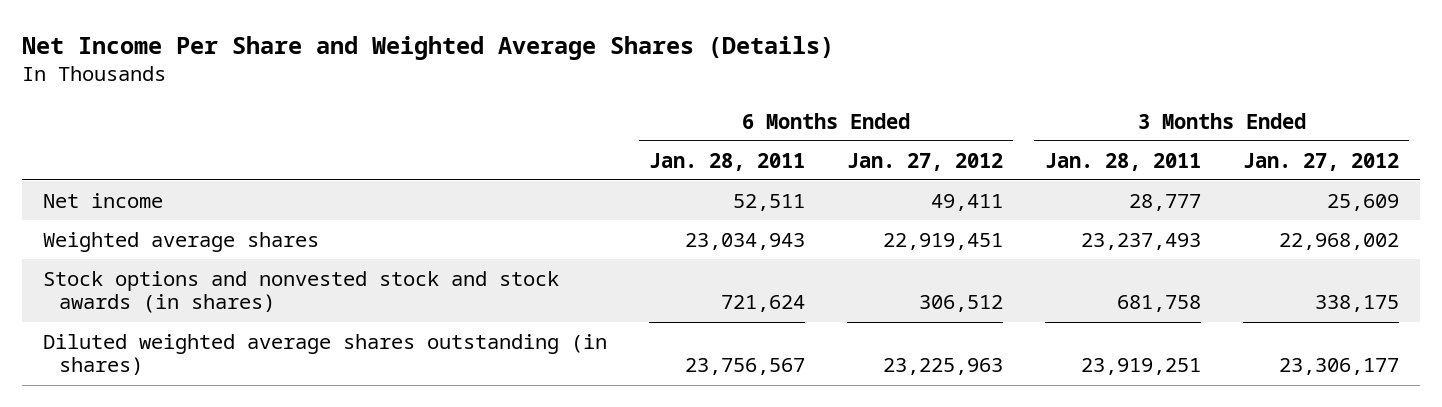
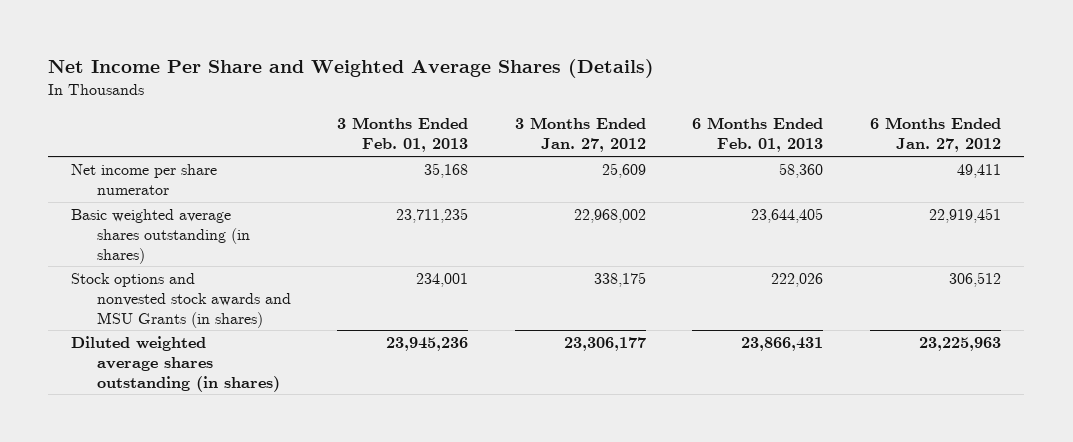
[649,152,806,171] Jan. 28, 2011 -> none
[1044,152,1201,171] Jan. 28, 2011 -> none
none -> [337,117,469,153] 3 Months Ended Feb. 01, 2013
none -> [692,117,824,153] 6 Months Ended Feb. 01, 2013
[43,192,164,208] Net income -> [71,164,218,195] Net income per share numerator
[43,231,320,252] Weighted average shares -> [71,209,250,264] Basic weighted average shares outstanding (in shares)
[43,270,560,314] Stock options and nonvested stock and stock awards (in shares) -> [71,273,291,328] Stock options and nonvested stock awards and MSU Grants (in shares)

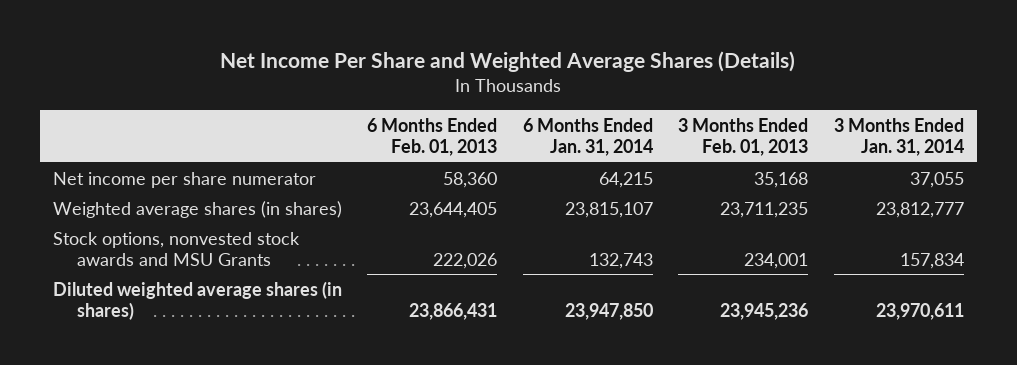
[514,117,646,153] 3 Months Ended Jan. 27, 2012 -> none
[870,117,1002,153] 6 Months Ended Jan. 27, 2012 -> none
none -> [522,117,653,157] 6 Months Ended Jan. 31, 2014
none -> [834,117,965,157] 3 Months Ended Jan. 31, 2014
[71,209,250,264] Basic weighted average shares outstanding (in shares) -> [52,200,342,218] Weighted average shares (in shares)
[71,273,291,328] Stock options and nonvested stock awards and MSU Grants (in shares) -> [52,231,300,266] Stock options, nonvested stock awards and MSU Grants
[71,336,280,392] Diluted weighted average shares outstanding (in shares) -> [52,280,342,320] Diluted weighted average shares (in shares)

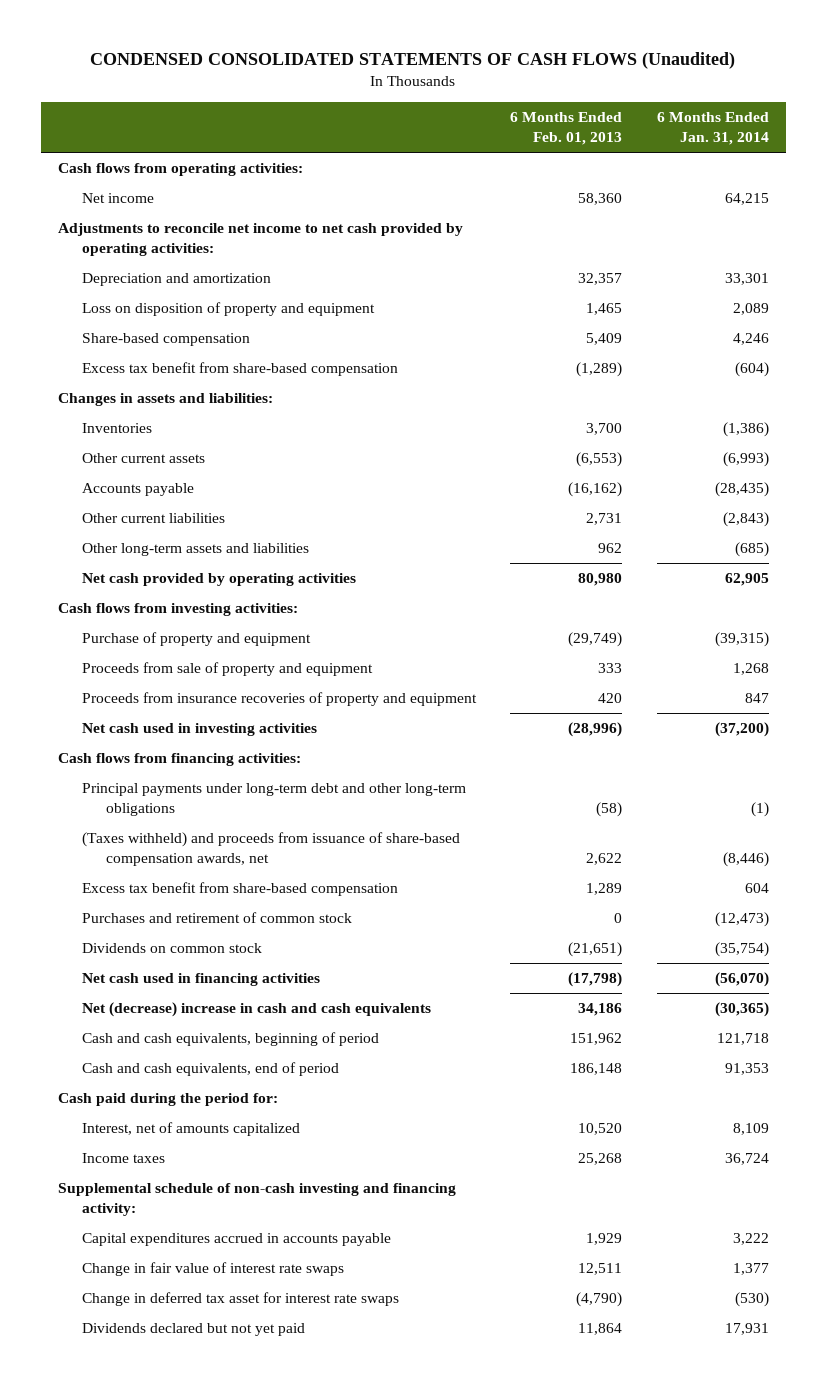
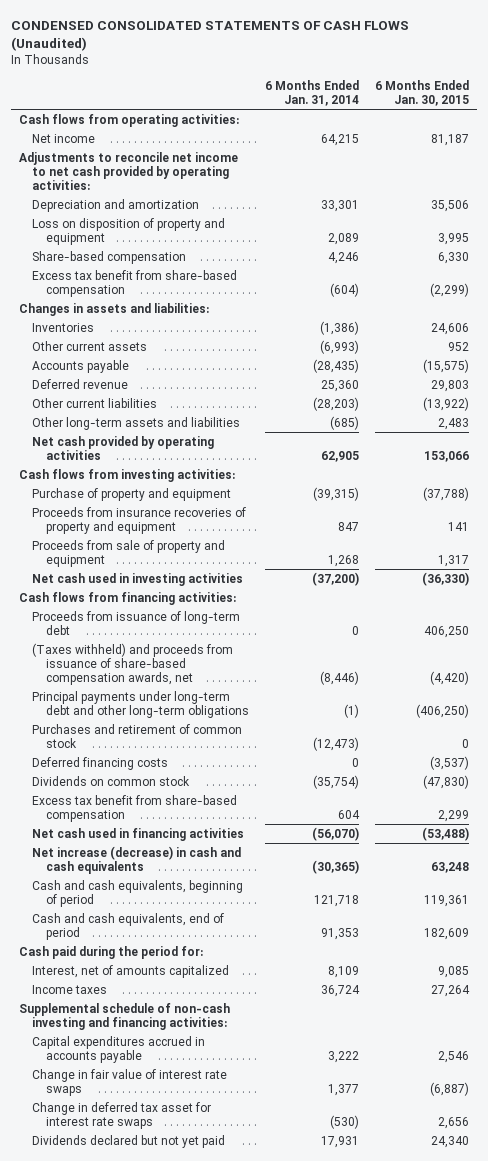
[510,112,623,146] 6 Months Ended Feb. 01, 2013 -> none
none -> [375,79,470,106] 6 Months Ended Jan. 30, 2015
none -> [32,378,129,389] Deferred revenue
[722,512,769,528] (2,843) -> [312,396,359,411] (28,203)
[82,662,374,677] Proceeds from sale of property and equipment -> [32,539,226,567] Proceeds from sale of property and equipment
none -> [32,610,241,635] Proceeds from issuance of long-term debt
[82,783,467,816] Principal payments under long-term debt and other long-term obligations -> [32,690,249,718] Principal payments under long-term debt and other long-term obligations
none -> [32,756,169,770] Deferred financing costs
[82,882,399,897] Excess tax benefit from share-based compensation -> [32,794,238,822] Excess tax benefit from share-based compensation
[82,1002,432,1018] Net (decrease) increase in cash and cash equivalents -> [32,845,242,874] Net increase (decrease) in cash and cash equivalents
[58,1183,457,1216] Supplemental schedule of non-cash investing and financing activity: -> [19,1002,231,1030] Supplemental schedule of non-cash investing and financing activities:

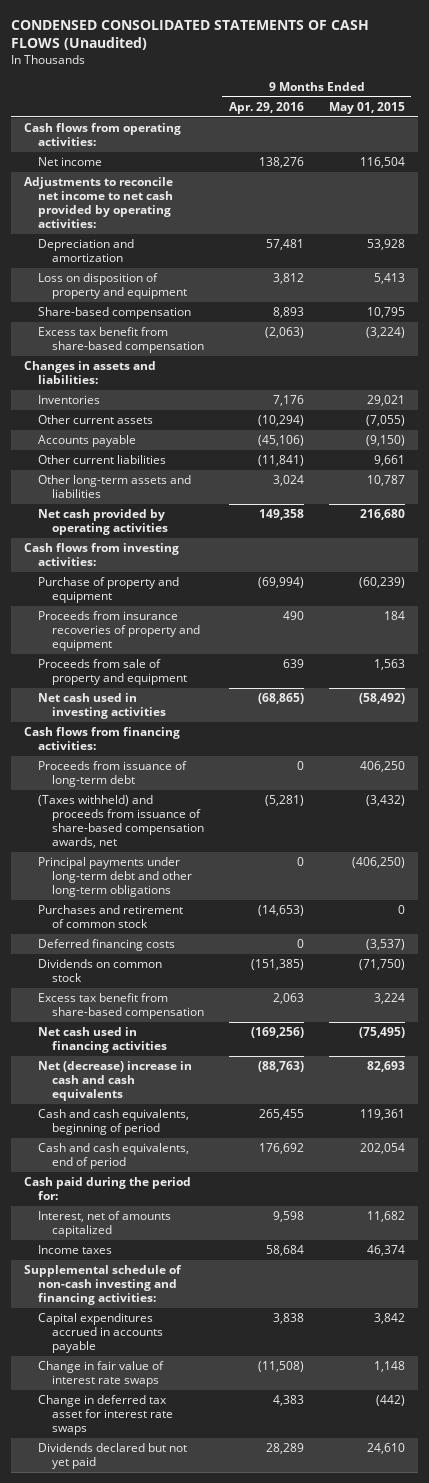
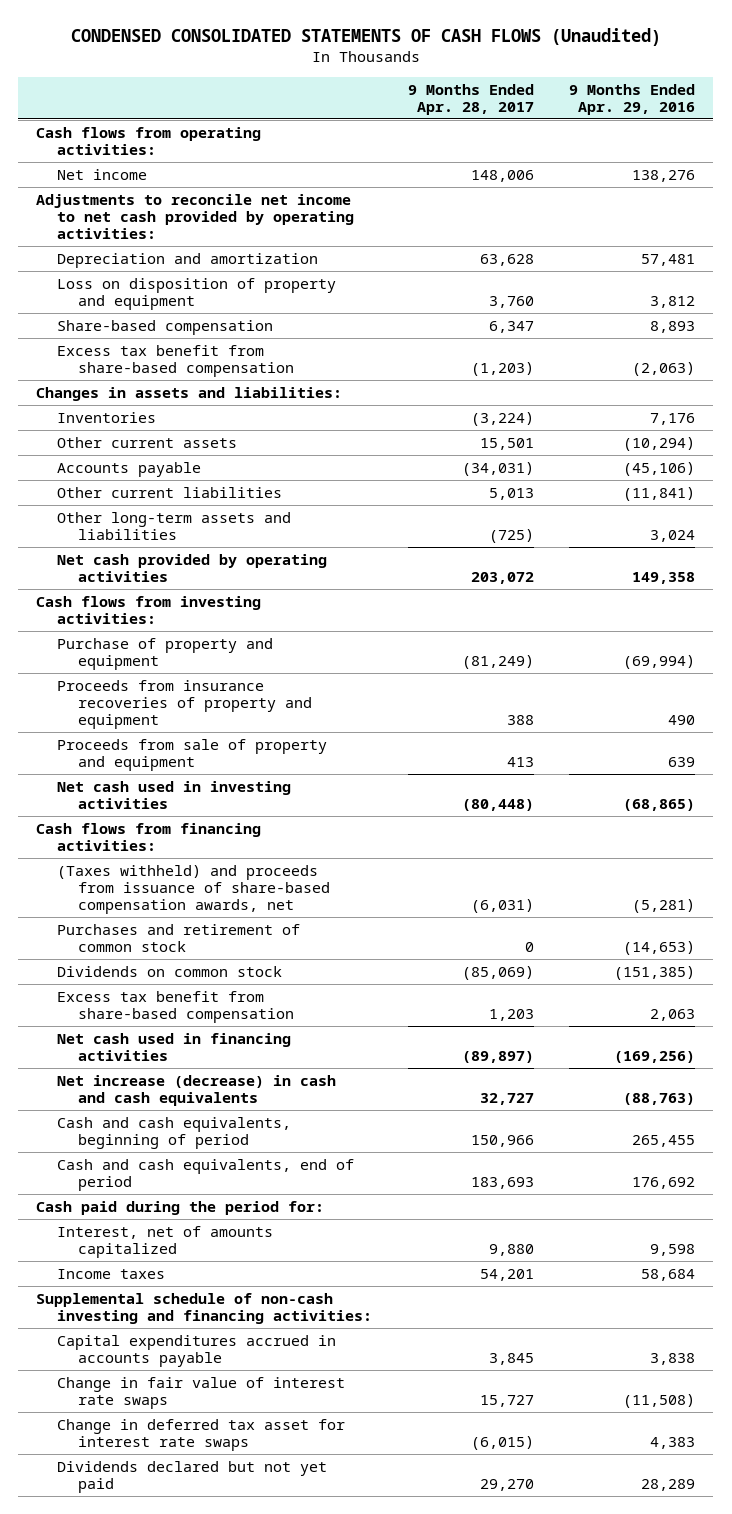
[328,101,405,114] May 01, 2015 -> none
none -> [407,83,534,115] 9 Months Ended Apr. 28, 2017
[37,761,187,788] Proceeds from issuance of long-term debt -> none
[37,857,192,898] Principal payments under long-term debt and other long-term obligations -> none
[37,939,175,952] Deferred financing costs -> none
[37,1061,192,1102] Net (decrease) increase in cash and cash equivalents -> [56,1074,336,1107] Net increase (decrease) in cash and cash equivalents

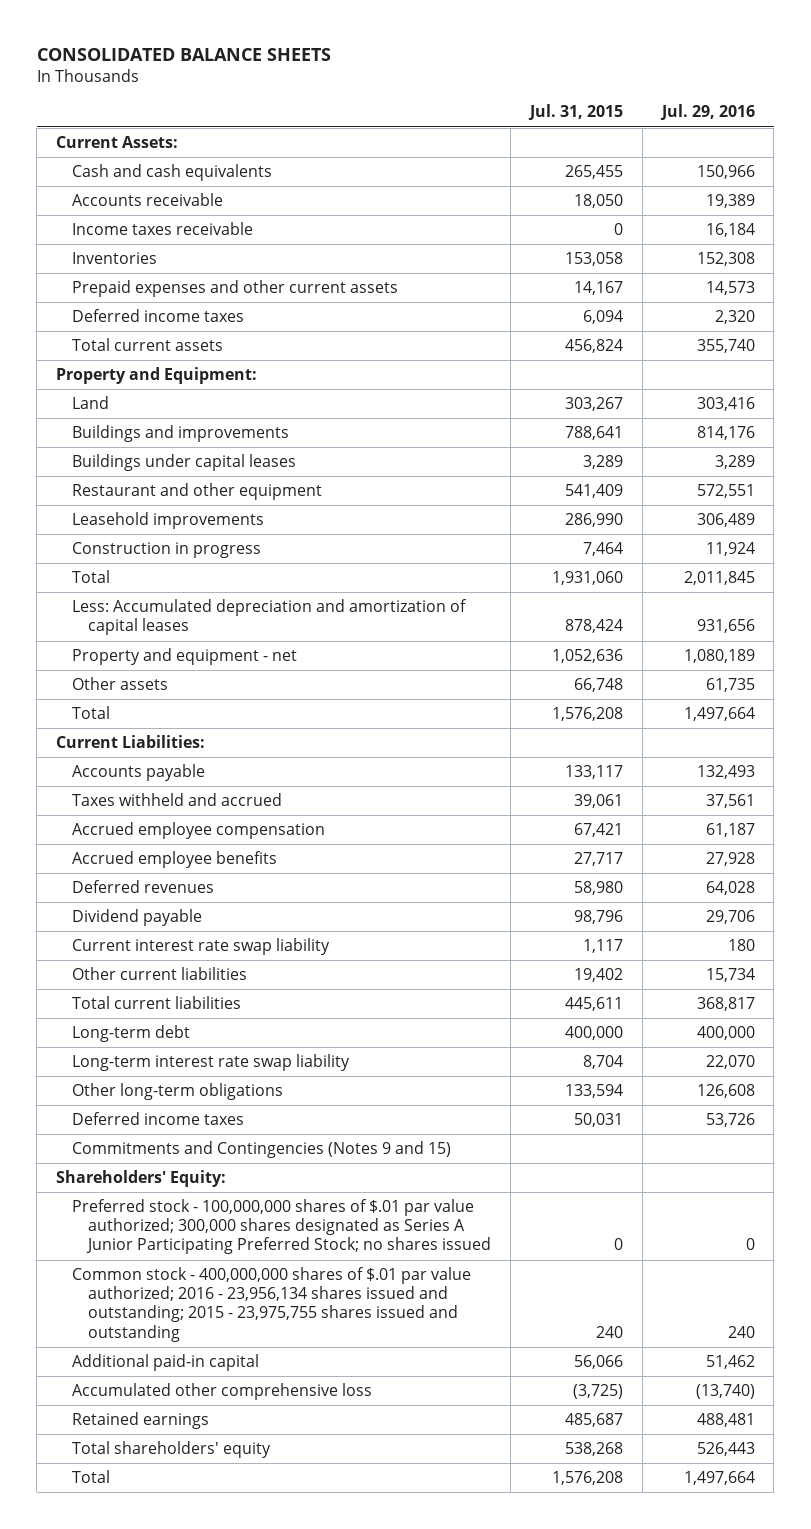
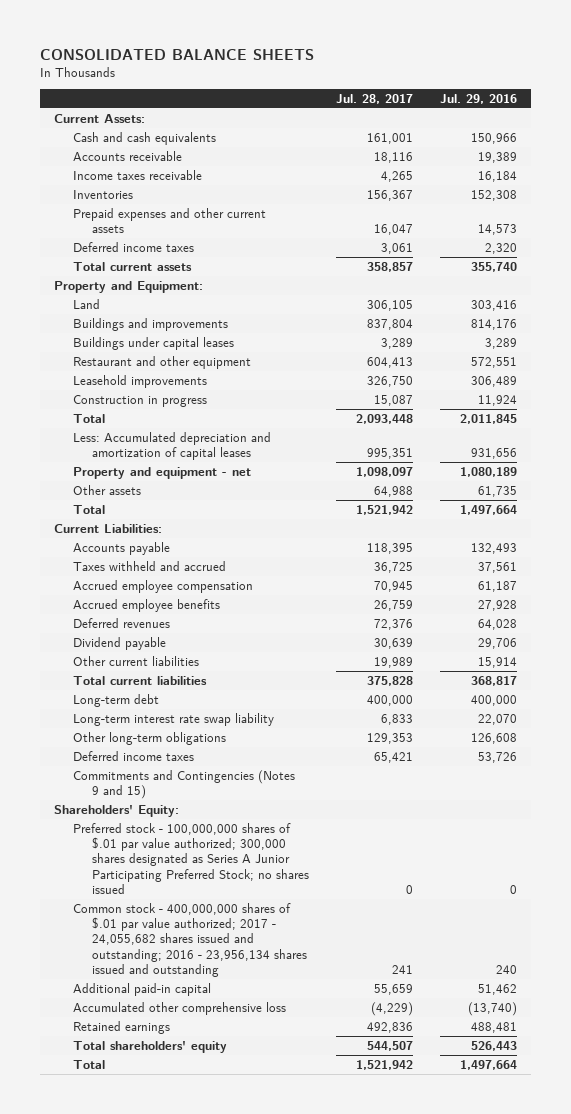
[527,104,623,121] Jul. 31, 2015 -> none
none -> [336,94,414,105] Jul. 28, 2017
[72,938,331,956] Current interest rate swap liability -> none
[705,968,755,983] 15,734 -> [478,656,518,668] 15,914
[72,1267,472,1342] Common stock - 400,000,000 shares of $.01 par value authorized; 2016 - 23,956,134 shares issued and outstanding; 2015 - 23,975,755 shares issued and outstanding -> [73,902,308,978] Common stock - 400,000,000 shares of $.01 par value authorized; 2017 - 24,055,682 shares issued and outstanding; 2016 - 23,956,134 shares issued and outstanding

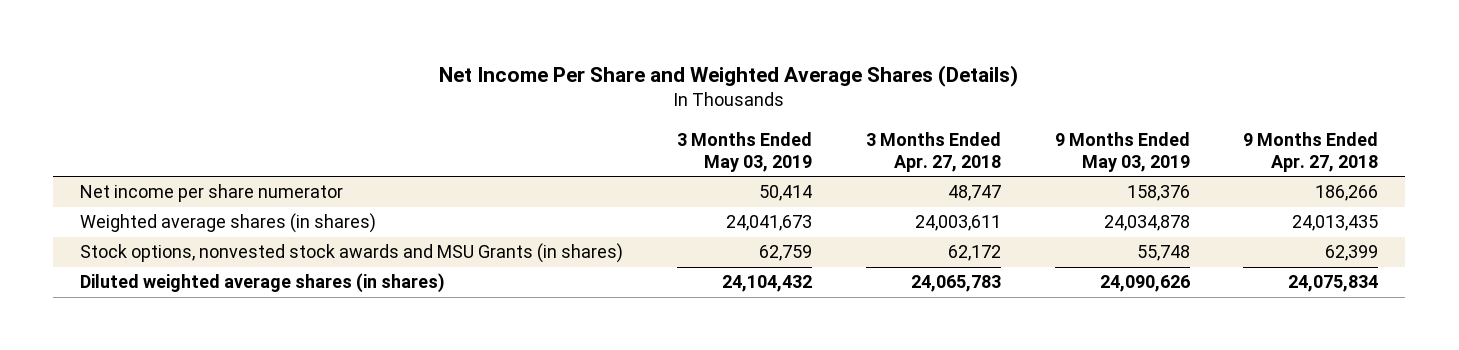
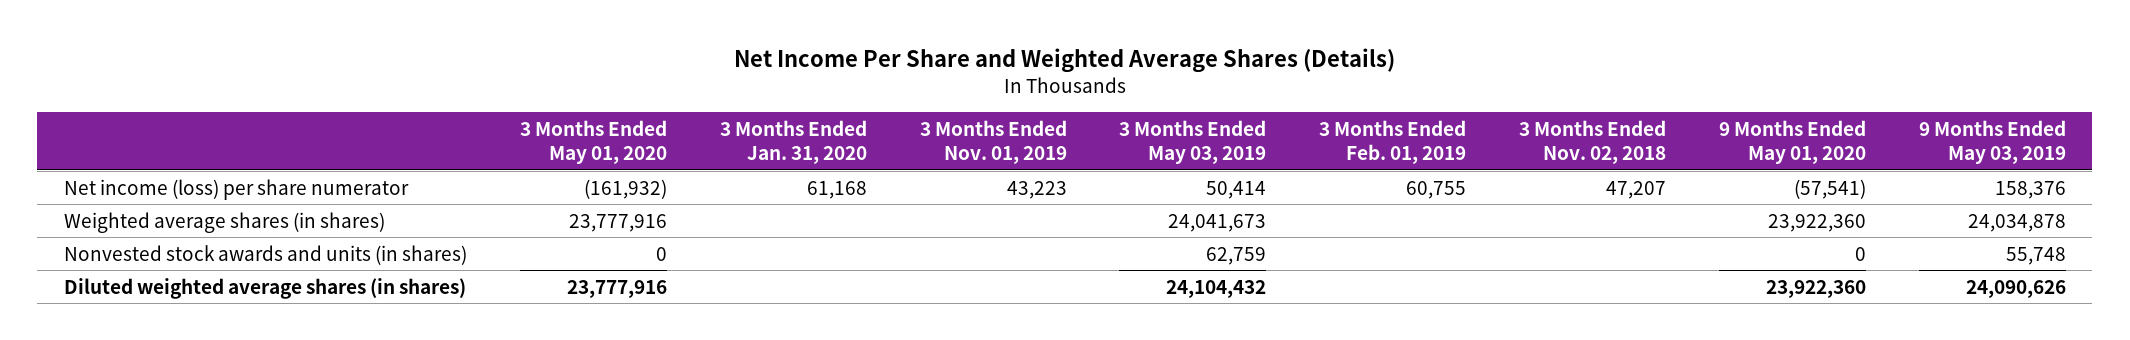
[865,131,1001,172] 3 Months Ended Apr. 27, 2018 -> none
[1243,131,1379,172] 9 Months Ended Apr. 27, 2018 -> none
none -> [519,119,667,165] 3 Months Ended May 01, 2020
none -> [719,119,867,165] 3 Months Ended Jan. 31, 2020
none -> [919,119,1067,165] 3 Months Ended Nov. 01, 2019
none -> [1319,119,1467,165] 3 Months Ended Feb. 01, 2019
none -> [1519,119,1667,165] 3 Months Ended Nov. 02, 2018
none -> [1719,119,1867,165] 9 Months Ended May 01, 2020
[80,184,344,203] Net income per share numerator -> [63,178,409,200] Net income (loss) per share numerator
[80,243,624,264] Stock options, nonvested stock awards and MSU Grants (in shares) -> [63,244,467,265] Nonvested stock awards and units (in shares)

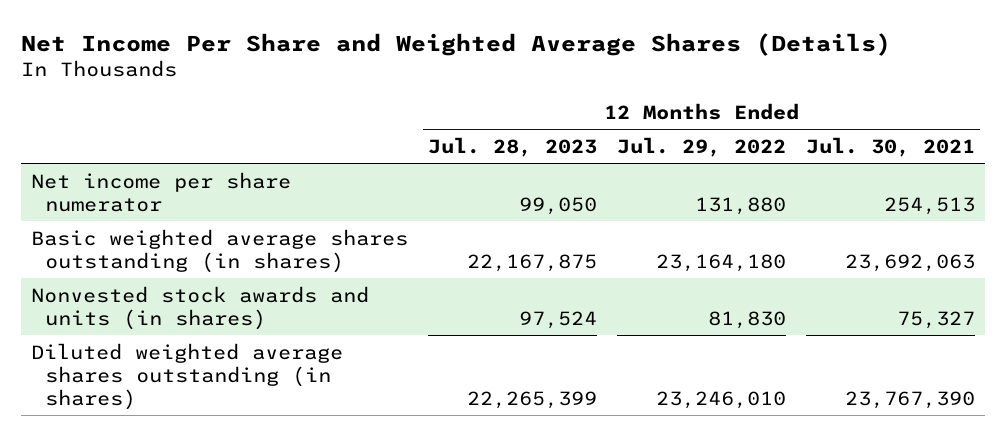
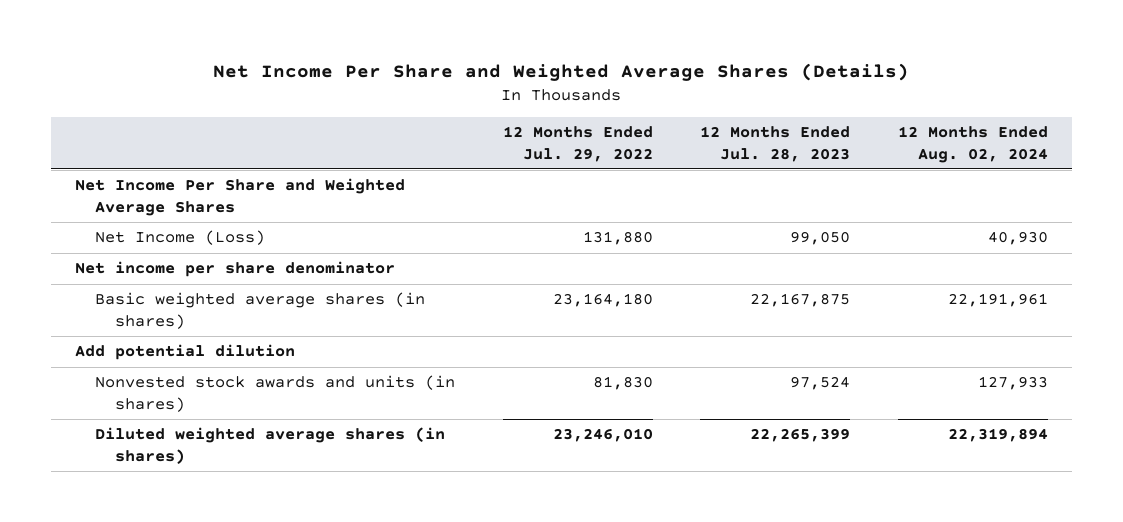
[805,136,975,157] Jul. 30, 2021 -> none
none -> [898,126,1049,163] 12 Months Ended Aug. 02, 2024
none -> [74,178,405,216] Net Income Per Share and Weighted Average Shares
[31,171,292,212] Net income per share numerator -> [94,230,265,246] Net Income (Loss)
none -> [74,261,395,278] Net income per share denominator
[31,228,409,273] Basic weighted average shares outstanding (in shares) -> [94,292,425,329] Basic weighted average shares (in shares)
none -> [74,344,295,361] Add potential dilution
[31,342,344,410] Diluted weighted average shares outstanding (in shares) -> [94,427,445,464] Diluted weighted average shares (in shares)

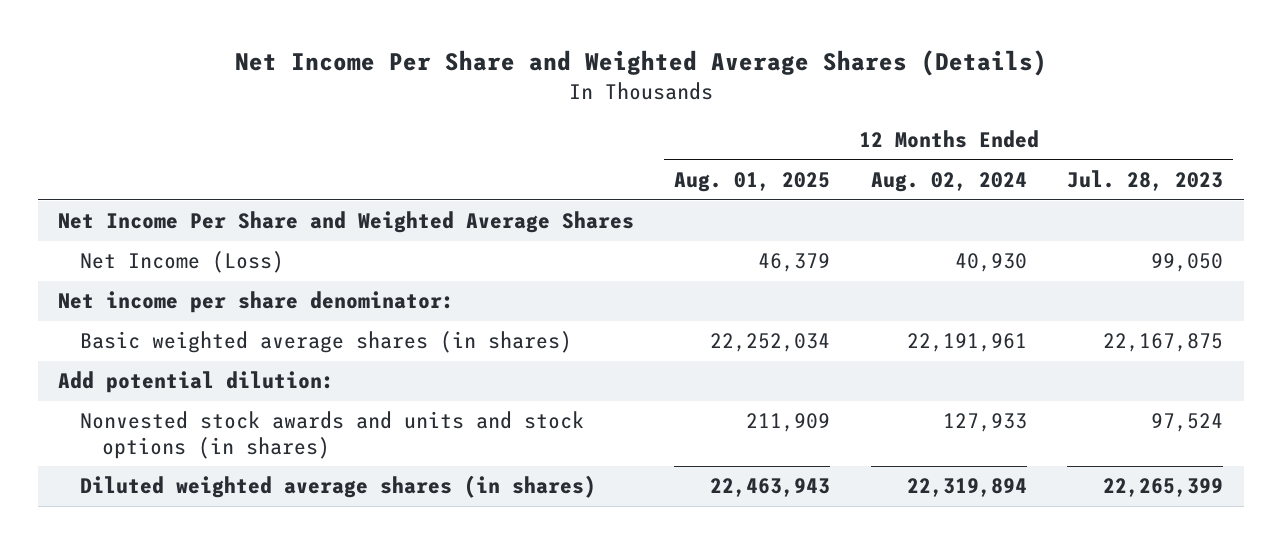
[502,126,653,162] 12 Months Ended Jul. 29, 2022 -> none
none -> [674,172,831,193] Aug. 01, 2025
[74,261,395,278] Net income per share denominator -> [58,291,455,314] Net income per share denominator:
[74,344,295,361] Add potential dilution -> [58,371,335,394] Add potential dilution:
[94,375,455,412] Nonvested stock awards and units (in shares) -> [80,411,585,459] Nonvested stock awards and units and stock options (in shares)

